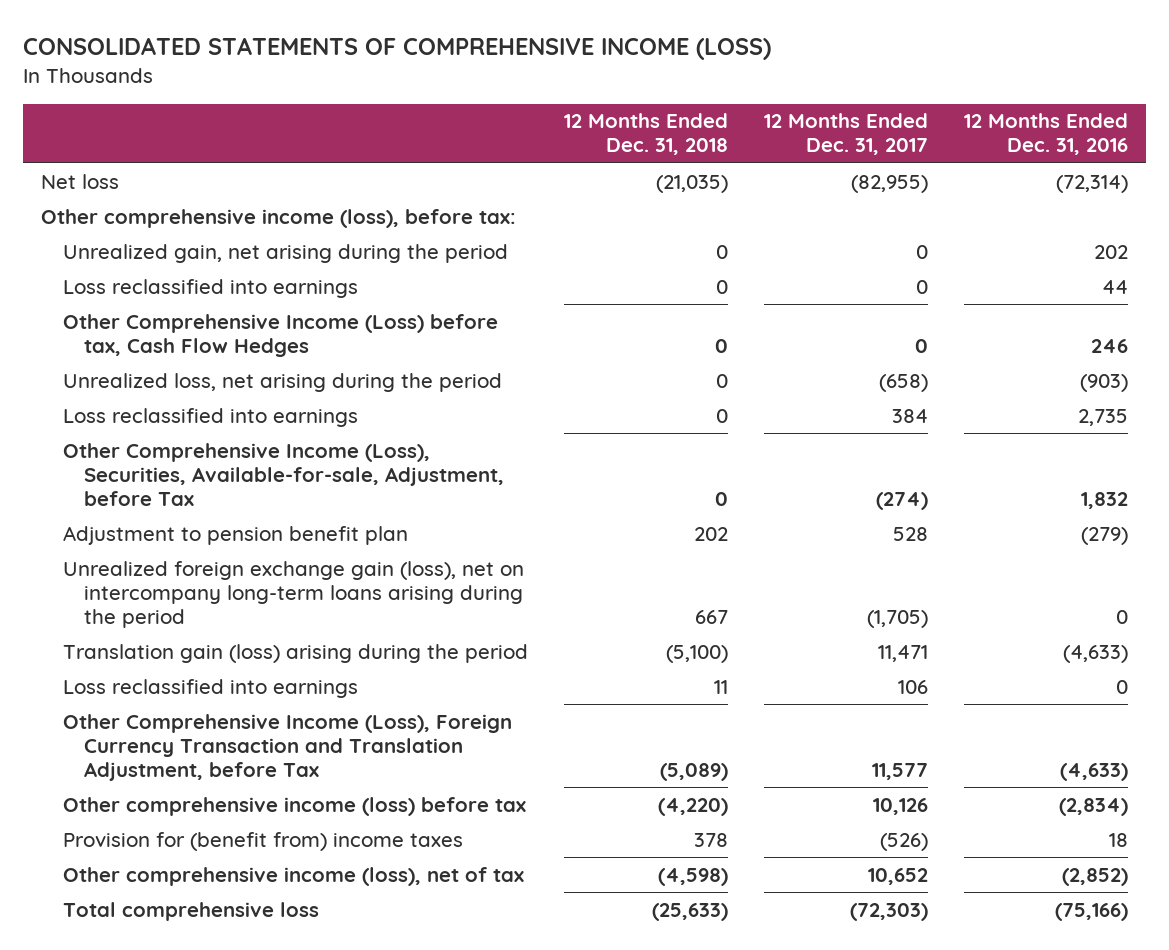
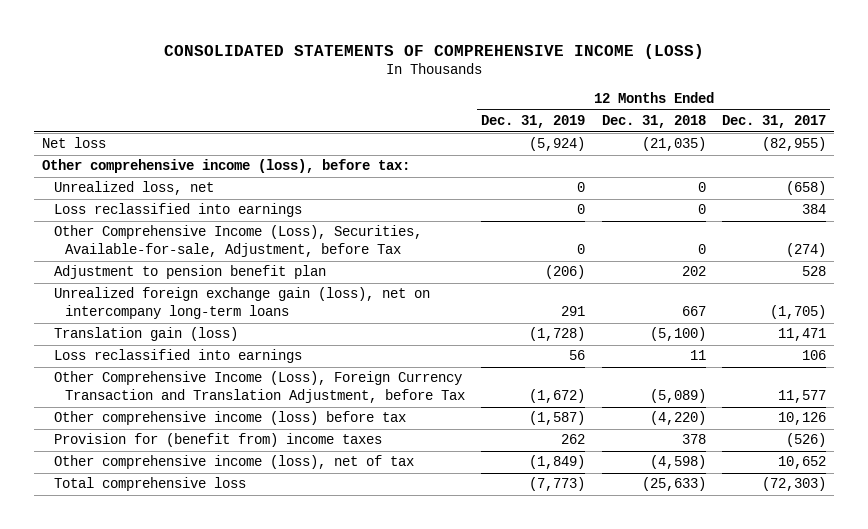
[963,113,1128,156] 12 Months Ended Dec. 31, 2016 -> none
none -> [481,115,586,129] Dec. 31, 2019
[62,243,508,263] Unrealized gain, net arising during the period -> none
[62,278,358,298] Loss reclassified into earnings -> none
[62,313,498,357] Other Comprehensive Income (Loss) before tax, Cash Flow Hedges -> none
[62,372,502,392] Unrealized loss, net arising during the period -> [53,181,214,196] Unrealized loss, net
[62,560,524,628] Unrealized foreign exchange gain (loss), net on intercompany long-term loans arising during the period -> [53,287,430,320] Unrealized foreign exchange gain (loss), net on intercompany long-term loans
[62,643,528,663] Translation gain (loss) arising during the period -> [53,327,238,342] Translation gain (loss)

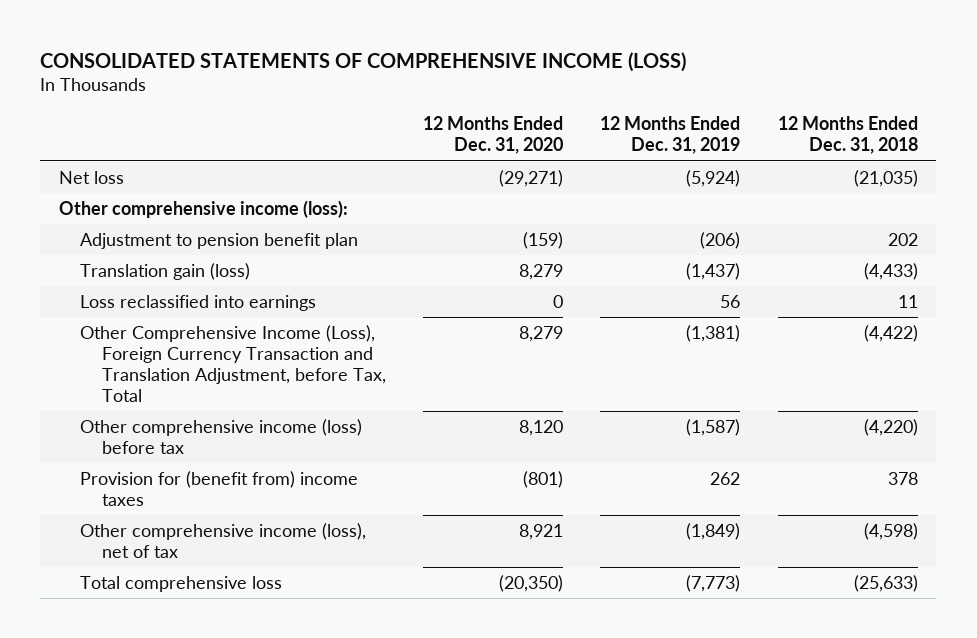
[722,115,827,129] Dec. 31, 2017 -> none
none -> [422,116,563,155] 12 Months Ended Dec. 31, 2020
[53,181,214,196] Unrealized loss, net -> none
[53,203,302,218] Loss reclassified into earnings -> none
[53,225,422,258] Other Comprehensive Income (Loss), Securities, Available-for-sale, Adjustment, before Tax -> none
[42,159,411,174] Other comprehensive income (loss), before tax: -> [59,199,349,218] Other comprehensive income (loss):
[53,287,430,320] Unrealized foreign exchange gain (loss), net on intercompany long-term loans -> none
[529,327,586,342] (1,728) -> [686,262,741,280] (1,437)
[649,327,706,342] (5,100) -> [863,262,918,280] (4,433)
[53,371,466,404] Other Comprehensive Income (Loss), Foreign Currency Transaction and Translation Adjustment, before Tax -> [80,324,386,402] Other Comprehensive Income (Loss), Foreign Currency Transaction and Translation Adjustment, before Tax, Total
[529,389,586,404] (1,672) -> [686,324,741,342] (1,381)
[649,389,706,404] (5,089) -> [863,324,918,342] (4,422)

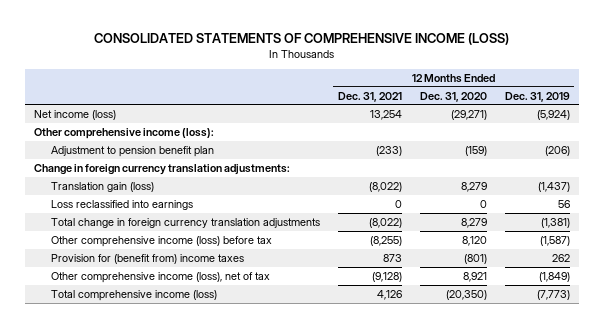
[777,116,918,155] 12 Months Ended Dec. 31, 2018 -> none
none -> [337,91,402,102] Dec. 31, 2021
[59,170,125,184] Net loss -> [34,109,117,120] Net income (loss)
none -> [34,163,291,175] Change in foreign currency translation adjustments:
[80,324,386,402] Other Comprehensive Income (Loss), Foreign Currency Transaction and Translation Adjustment, before Tax, Total -> [50,217,320,228] Total change in foreign currency translation adjustments
[80,575,283,592] Total comprehensive loss -> [50,289,217,301] Total comprehensive income (loss)

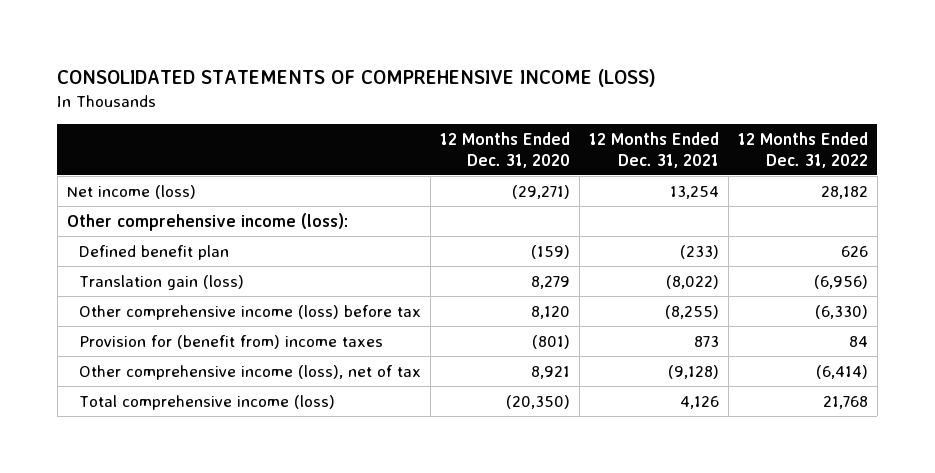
[504,91,570,102] Dec. 31, 2019 -> none
none -> [737,131,868,168] 12 Months Ended Dec. 31, 2022
[34,163,291,175] Change in foreign currency translation adjustments: -> none
[50,145,214,157] Adjustment to pension benefit plan -> [79,244,230,260] Defined benefit plan
[50,199,193,210] Loss reclassified into earnings -> none
[50,217,320,228] Total change in foreign currency translation adjustments -> none

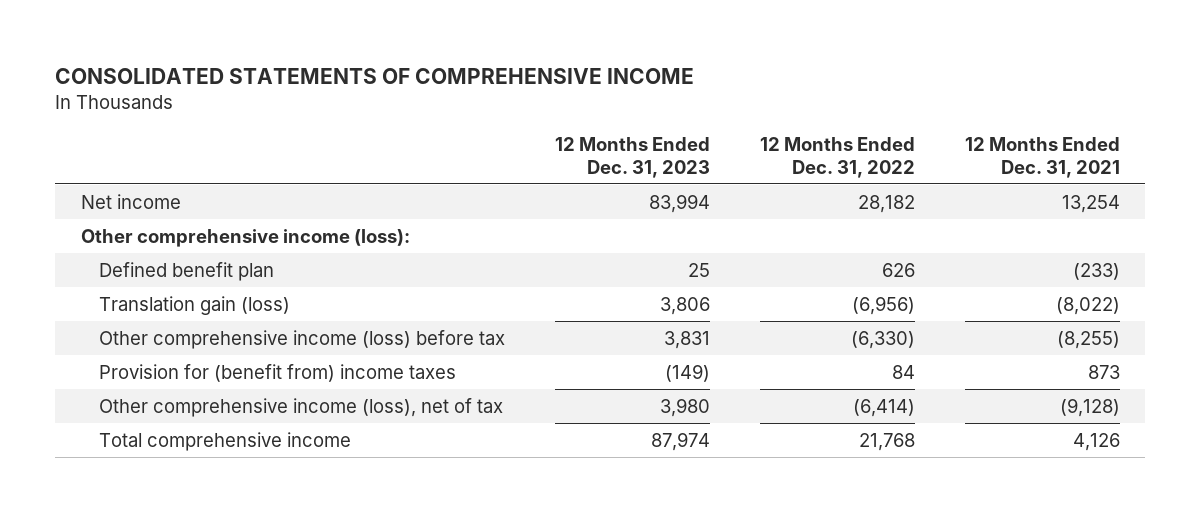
[57,68,657,87] CONSOLIDATED STATEMENTS OF COMPREHENSIVE INCOME (LOSS) -> [55,67,695,84] CONSOLIDATED STATEMENTS OF COMPREHENSIVE INCOME
[439,131,570,168] 12 Months Ended Dec. 31, 2020 -> none
none -> [555,136,711,178] 12 Months Ended Dec. 31, 2023
[66,184,196,199] Net income (loss) -> [80,193,181,209] Net income
[79,394,336,410] Total comprehensive income (loss) -> [99,431,352,451] Total comprehensive income

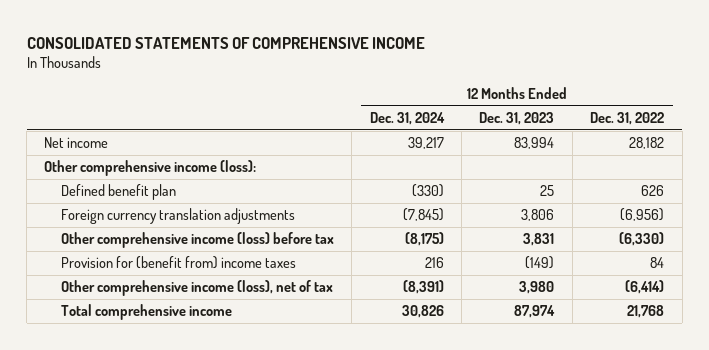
[965,136,1121,178] 12 Months Ended Dec. 31, 2021 -> none
none -> [369,111,445,125] Dec. 31, 2024
[99,295,291,315] Translation gain (loss) -> [60,208,295,225] Foreign currency translation adjustments

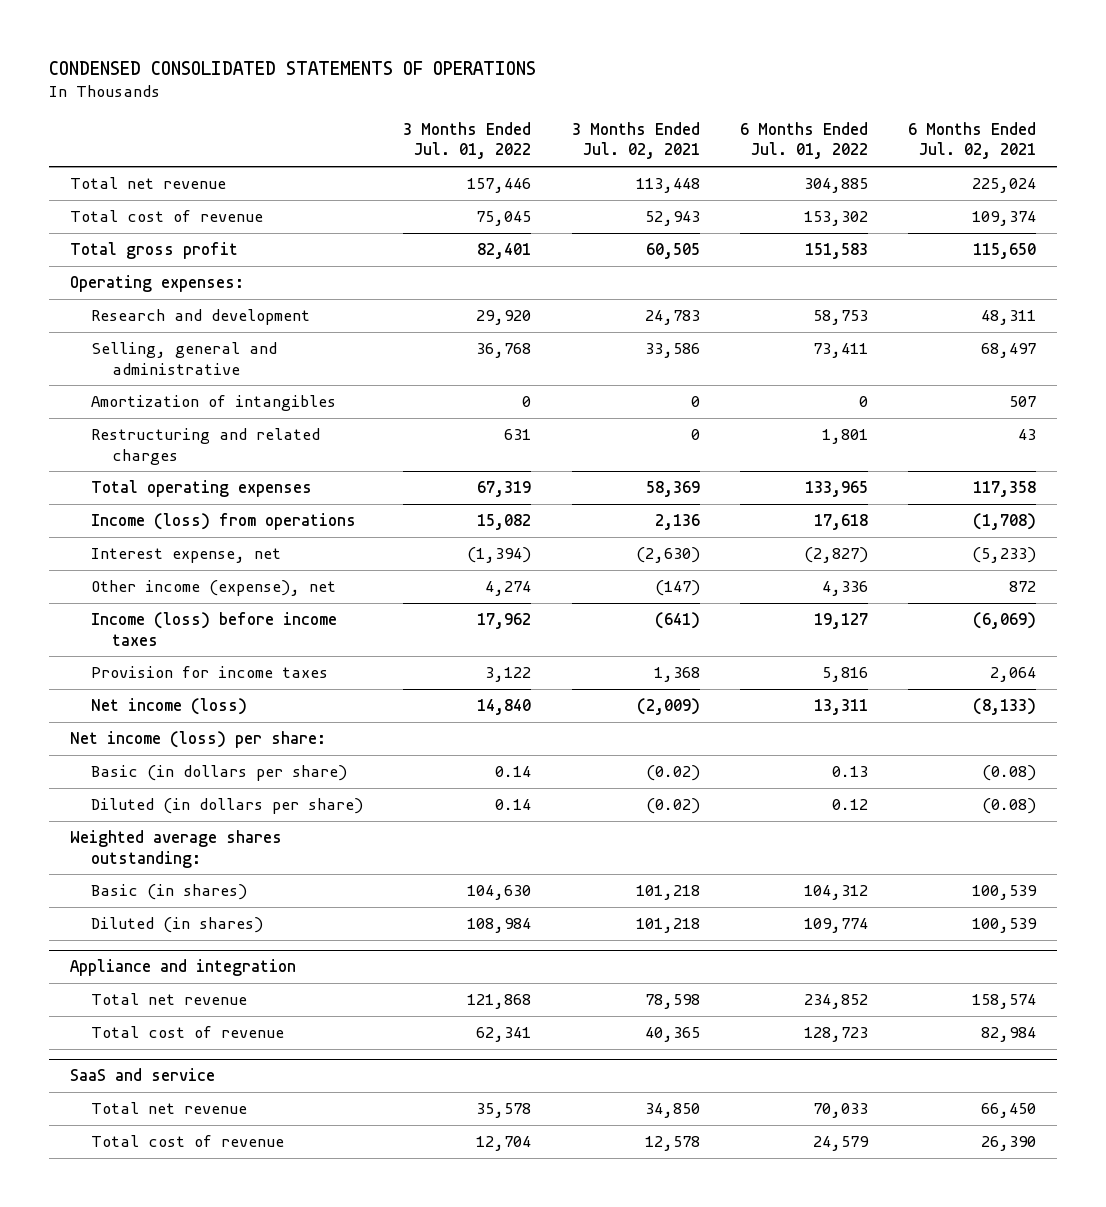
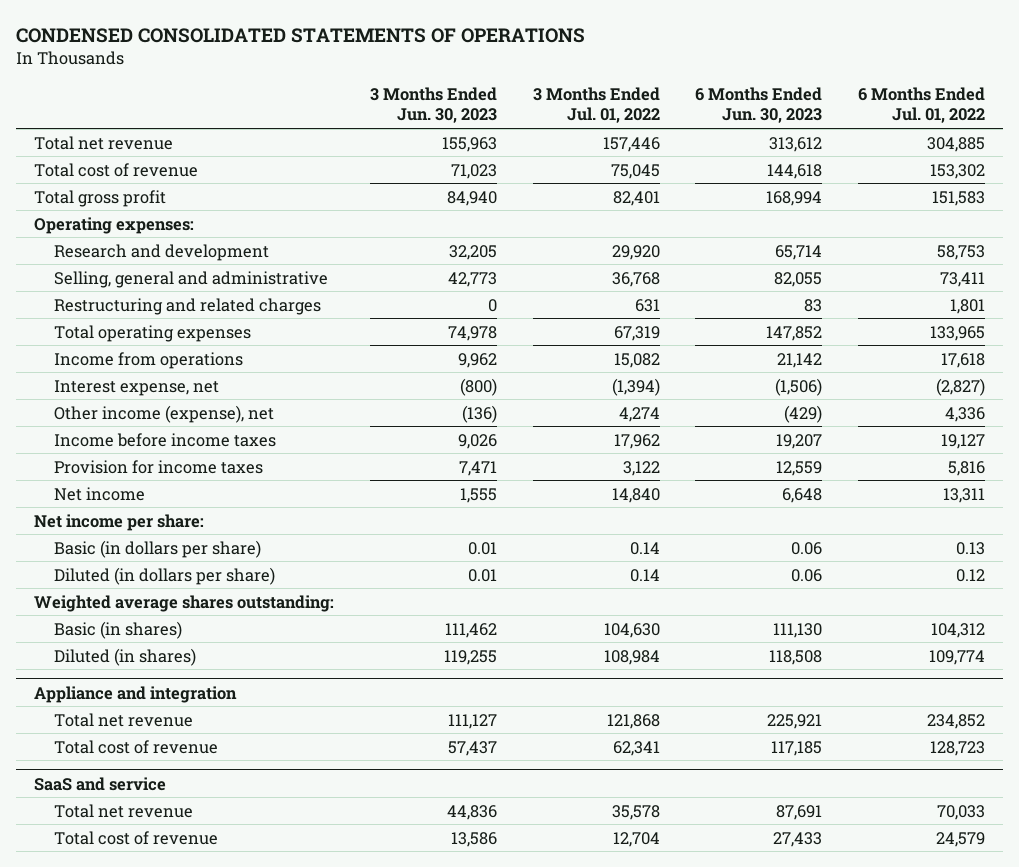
[571,121,700,160] 3 Months Ended Jul. 02, 2021 -> none
[908,121,1037,160] 6 Months Ended Jul. 02, 2021 -> none
none -> [369,87,497,124] 3 Months Ended Jun. 30, 2023
none -> [695,87,823,124] 6 Months Ended Jun. 30, 2023
[90,394,336,411] Amortization of intangibles -> none
[90,512,356,530] Income (loss) from operations -> [53,351,243,369] Income from operations
[90,611,337,646] Income (loss) before income taxes -> [53,432,276,447] Income before income taxes
[90,697,247,715] Net income (loss) -> [53,486,145,501] Net income
[69,730,326,748] Net income (loss) per share: -> [33,513,204,531] Net income per share:

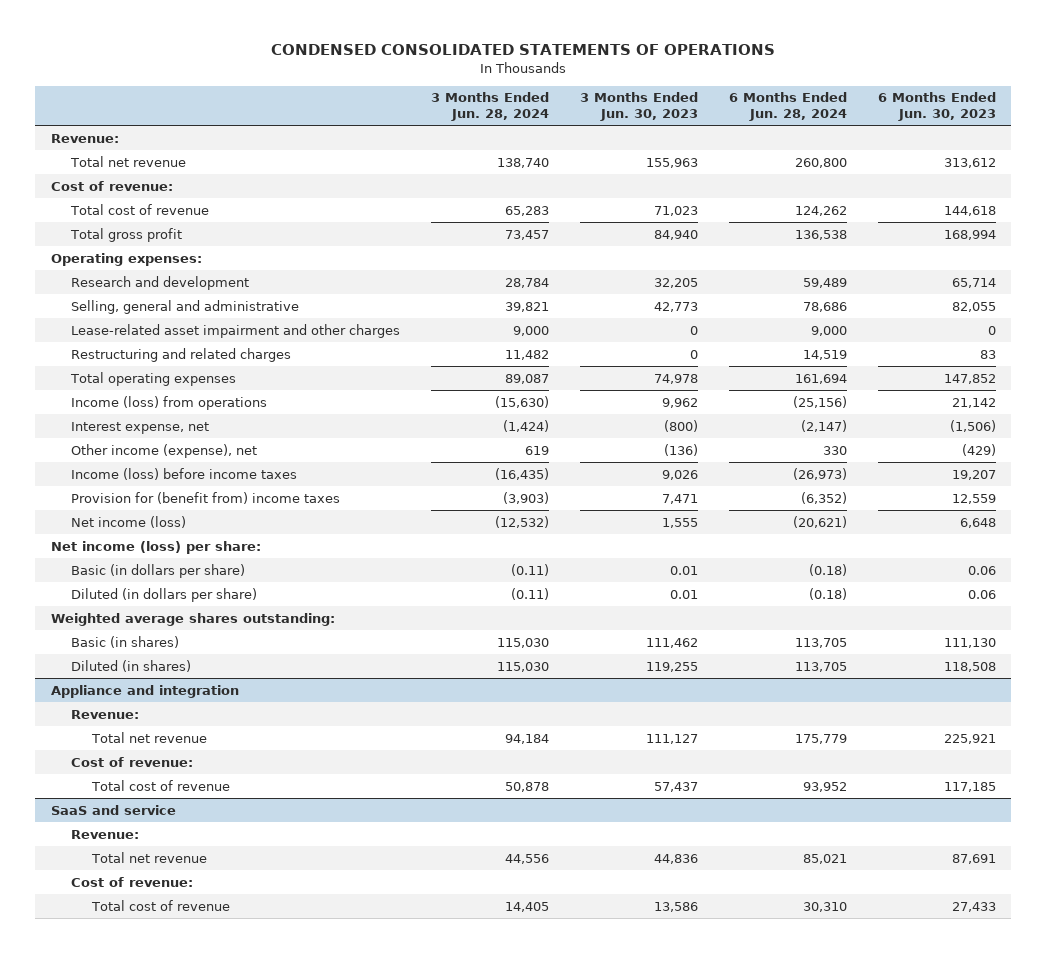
[532,87,660,124] 3 Months Ended Jul. 01, 2022 -> none
[858,87,986,124] 6 Months Ended Jul. 01, 2022 -> none
none -> [431,92,550,122] 3 Months Ended Jun. 28, 2024
none -> [728,92,847,122] 6 Months Ended Jun. 28, 2024
none -> [50,133,119,143] Revenue:
none -> [50,180,173,191] Cost of revenue:
none -> [71,323,401,338] Lease-related asset impairment and other charges
[53,351,243,369] Income from operations -> [71,395,268,410] Income (loss) from operations
[53,432,276,447] Income before income taxes -> [71,467,298,480] Income (loss) before income taxes
[53,459,263,474] Provision for income taxes -> [71,491,341,504] Provision for (benefit from) income taxes
[53,486,145,501] Net income -> [71,515,187,528] Net income (loss)
[33,513,204,531] Net income per share: -> [50,540,261,554] Net income (loss) per share:
none -> [71,709,140,719] Revenue:
none -> [71,756,194,767] Cost of revenue:
none -> [71,829,140,839] Revenue:
none -> [71,876,194,887] Cost of revenue:

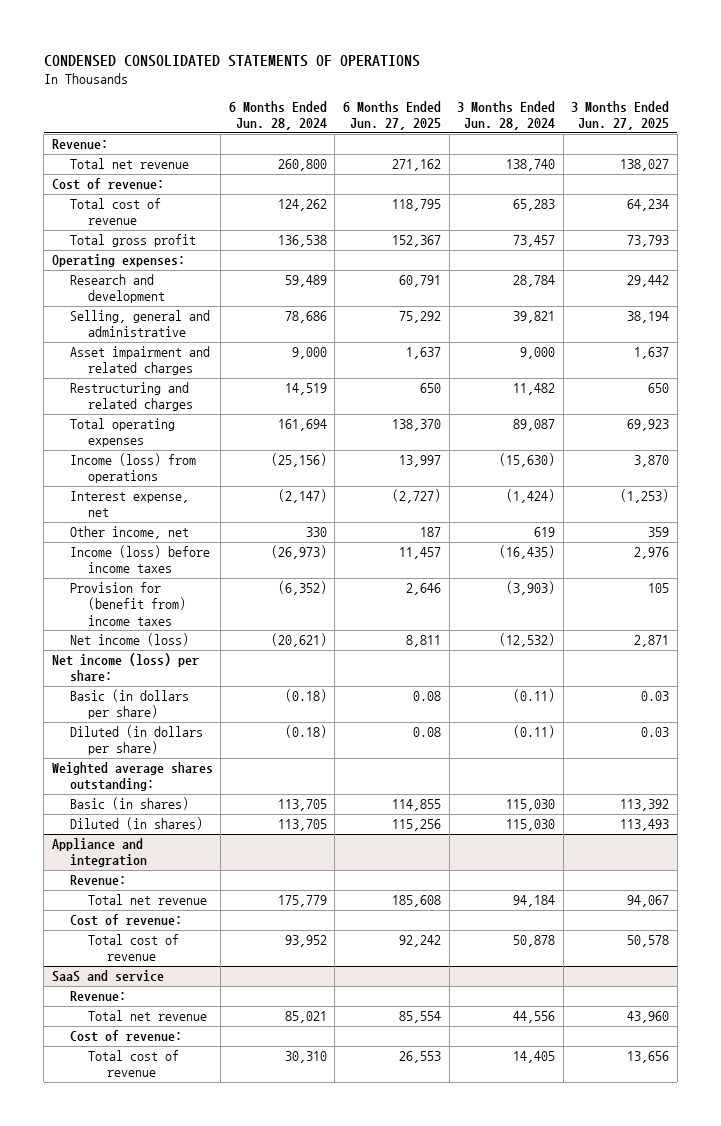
[579,92,698,122] 3 Months Ended Jun. 30, 2023 -> none
[877,92,996,122] 6 Months Ended Jun. 30, 2023 -> none
none -> [342,101,441,131] 6 Months Ended Jun. 27, 2025
none -> [571,101,670,131] 3 Months Ended Jun. 27, 2025
[71,323,401,338] Lease-related asset impairment and other charges -> [70,346,211,376] Asset impairment and related charges
[71,443,258,458] Other income (expense), net -> [70,526,190,540] Other income, net

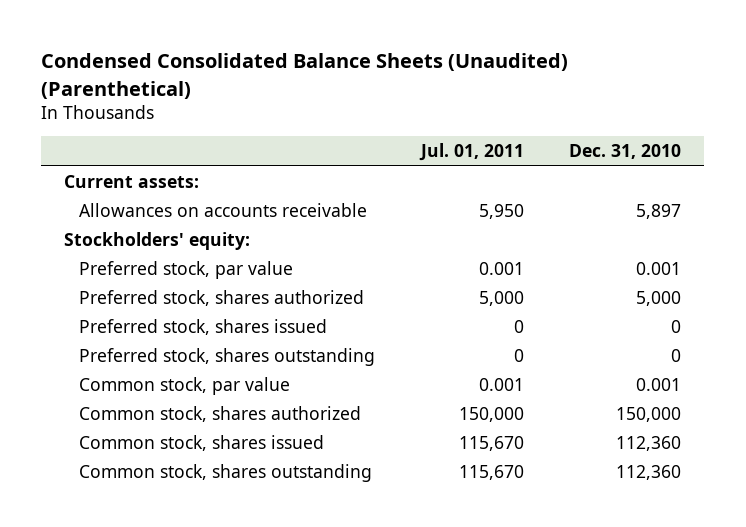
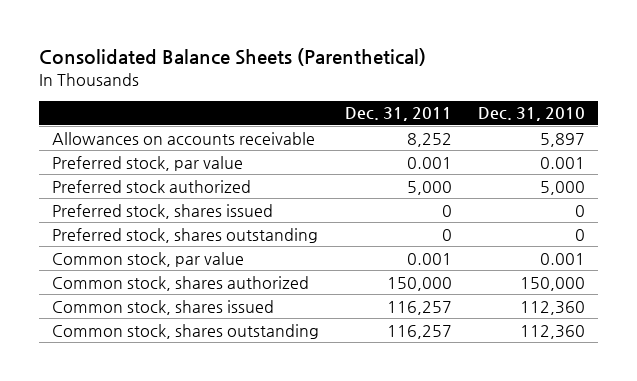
[41,53,569,99] Condensed Consolidated Balance Sheets (Unaudited) (Parenthetical) -> [38,48,426,67] Consolidated Balance Sheets (Parenthetical)
[418,143,524,162] Jul. 01, 2011 -> none
none -> [344,107,452,122] Dec. 31, 2011
[64,174,200,188] Current assets: -> none
[64,231,251,250] Stockholders' equity: -> none
[78,289,364,306] Preferred stock, shares authorized -> [51,179,251,193] Preferred stock authorized

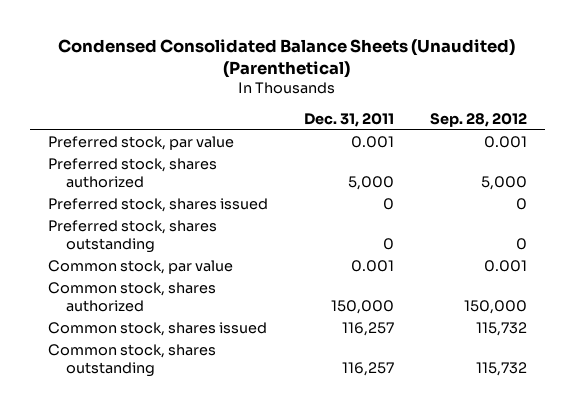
[38,48,426,67] Consolidated Balance Sheets (Parenthetical) -> [58,38,516,78] Condensed Consolidated Balance Sheets (Unaudited) (Parenthetical)
[477,107,585,122] Dec. 31, 2010 -> none
none -> [429,112,527,127] Sep. 28, 2012
[51,131,315,145] Allowances on accounts receivable -> none
[51,179,251,193] Preferred stock authorized -> [47,158,217,188] Preferred stock, shares authorized

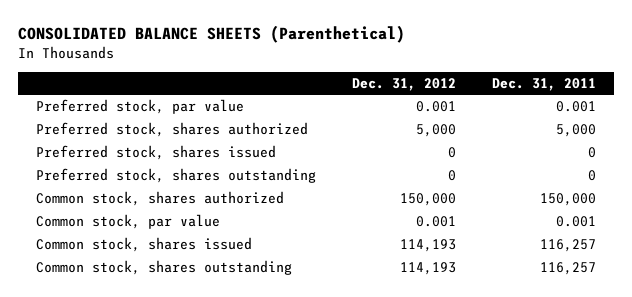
[58,38,516,78] Condensed Consolidated Balance Sheets (Unaudited) (Parenthetical) -> [17,25,405,44] CONSOLIDATED BALANCE SHEETS (Parenthetical)
[429,112,527,127] Sep. 28, 2012 -> none
none -> [351,77,456,91] Dec. 31, 2012
[47,260,233,275] Common stock, par value -> [35,214,220,230] Common stock, par value

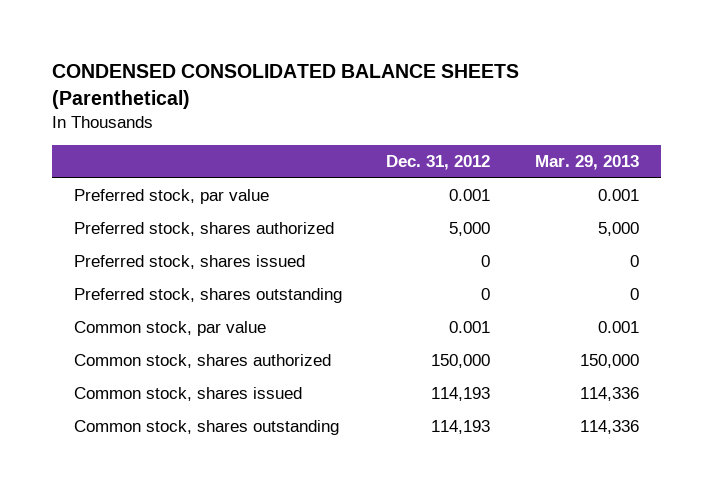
[17,25,405,44] CONSOLIDATED BALANCE SHEETS (Parenthetical) -> [51,64,519,109] CONDENSED CONSOLIDATED BALANCE SHEETS (Parenthetical)
[491,77,596,91] Dec. 31, 2011 -> none
none -> [534,155,639,171] Mar. 29, 2013
[35,191,284,207] Common stock, shares authorized -> [73,354,331,369] Common stock, shares authorized

